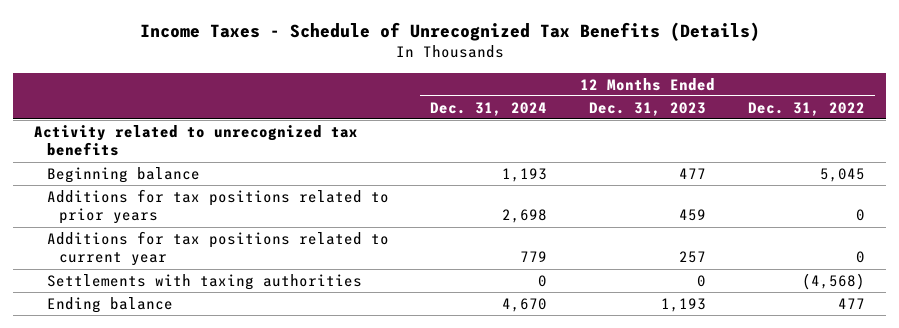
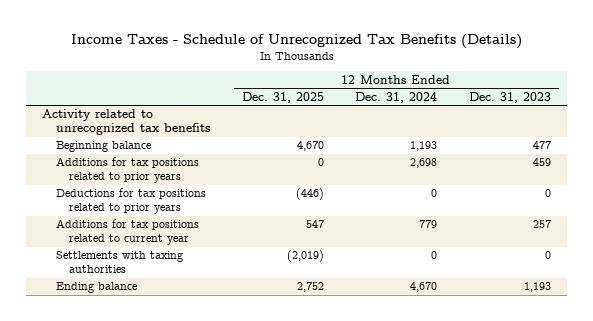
[747,101,865,116] Dec. 31, 2022 -> none
none -> [241,91,324,103] Dec. 31, 2025
none -> [55,188,206,215] Deductions for tax positions related to prior years

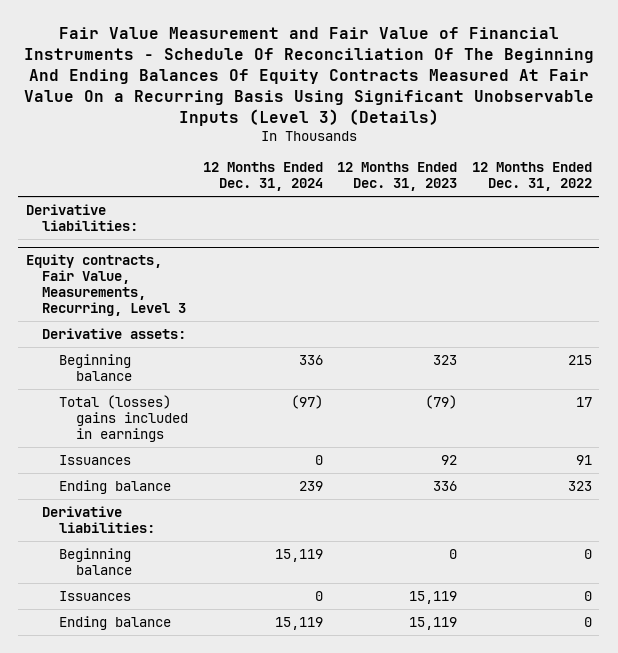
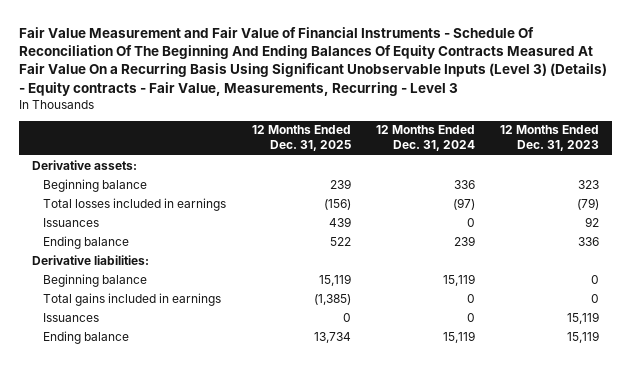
[23,27,594,126] Fair Value Measurement and Fair Value of Financial Instruments - Schedule Of Reconciliation Of The Beginning And Ending Balances Of Equity Contracts Measured At Fair Value On a Recurring Basis Using Significant Unobservable Inputs (Level 3) (Details) -> [19,26,608,96] Fair Value Measurement and Fair Value of Financial Instruments - Schedule Of Reconciliation Of The Beginning And Ending Balances Of Equity Contracts Measured At Fair Value On a Recurring Basis Using Significant Unobservable Inputs (Level 3) (Details) - Equity contracts - Fair Value, Measurements, Recurring - Level 3
[472,162,593,192] 12 Months Ended Dec. 31, 2022 -> none
none -> [251,125,351,152] 12 Months Ended Dec. 31, 2025
[25,203,139,232] Derivative liabilities: -> none
[25,253,187,317] Equity contracts, Fair Value, Measurements, Recurring, Level 3 -> none
[59,394,189,443] Total (losses) gains included in earnings -> [43,197,227,211] Total losses included in earnings
none -> [43,292,222,306] Total gains included in earnings

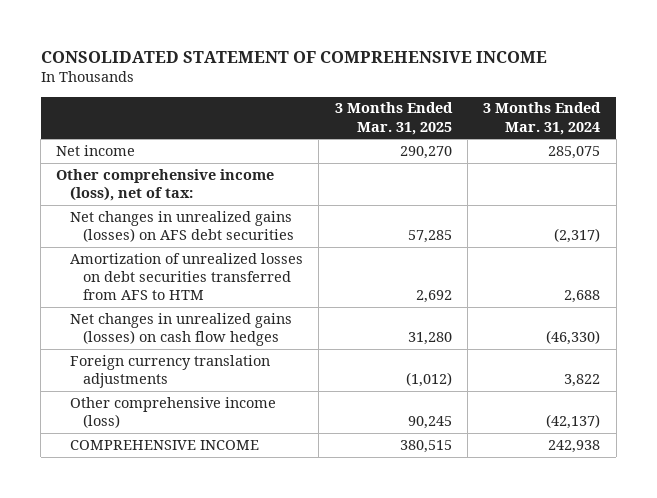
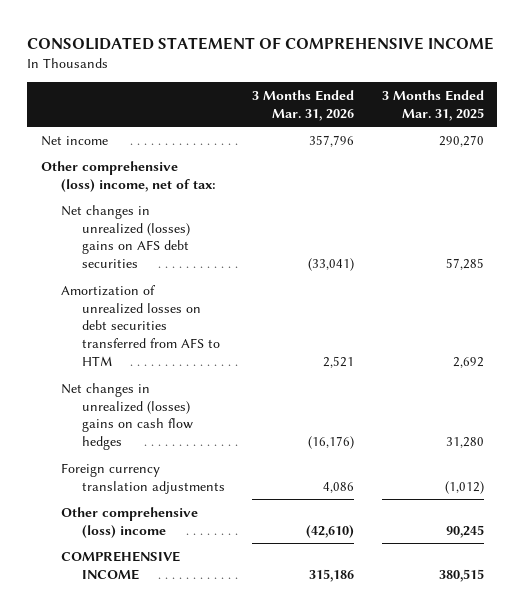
[483,102,602,135] 3 Months Ended Mar. 31, 2024 -> none
none -> [252,89,355,121] 3 Months Ended Mar. 31, 2026
[56,168,275,202] Other comprehensive income (loss), net of tax: -> [40,160,217,192] Other comprehensive (loss) income, net of tax:
[69,210,295,243] Net changes in unrealized gains (losses) on AFS debt securities -> [61,204,190,269] Net changes in unrealized (losses) gains on AFS debt securities
[69,312,292,347] Net changes in unrealized gains (losses) on cash flow hedges -> [61,382,193,451] Net changes in unrealized (losses) gains on cash flow hedges
[69,396,276,429] Other comprehensive income (loss) -> [61,506,199,538] Other comprehensive (loss) income

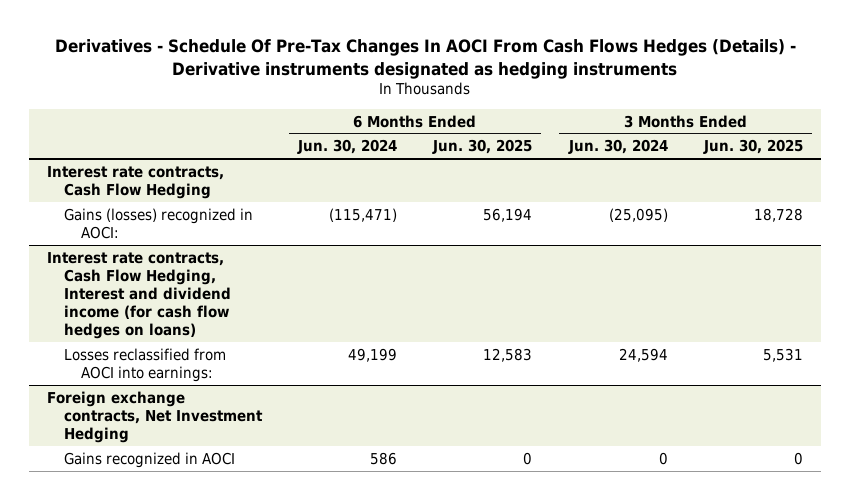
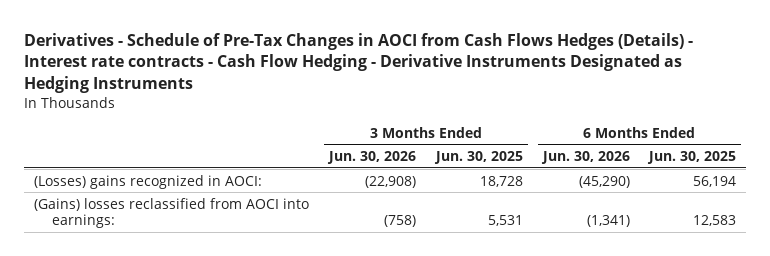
[54,39,796,79] Derivatives - Schedule Of Pre-Tax Changes In AOCI From Cash Flows Hedges (Details) - Derivative instruments designated as hedging instruments -> [24,32,694,93] Derivatives - Schedule of Pre-Tax Changes in AOCI from Cash Flows Hedges (Details) - Interest rate contracts - Cash Flow Hedging - Derivative Instruments Designated as Hedging Instruments
[297,139,398,155] Jun. 30, 2024 -> none
[567,139,668,155] Jun. 30, 2024 -> none
none -> [326,151,416,165] Jun. 30, 2026
none -> [540,151,630,165] Jun. 30, 2026
[47,165,225,199] Interest rate contracts, Cash Flow Hedging -> none
[47,251,232,339] Interest rate contracts, Cash Flow Hedging, Interest and dividend income (for cash flow hedges on loans) -> none
[47,390,264,443] Foreign exchange contracts, Net Investment Hedging -> none
[64,451,236,468] Gains recognized in AOCI -> none
[64,207,254,239] Gains (losses) recognized in AOCI: -> [34,174,263,189] (Losses) gains recognized in AOCI:
[64,347,227,382] Losses reclassified from AOCI into earnings: -> [34,197,310,229] (Gains) losses reclassified from AOCI into earnings:

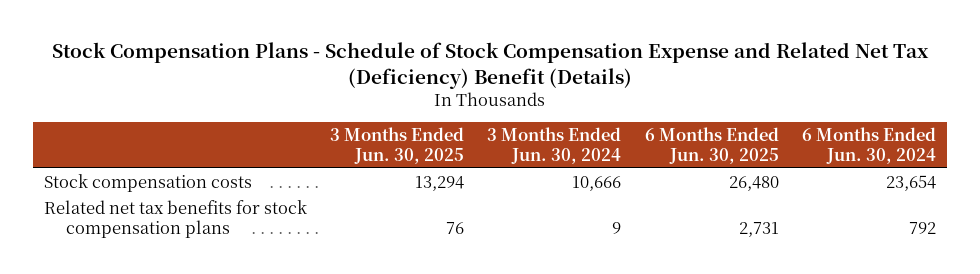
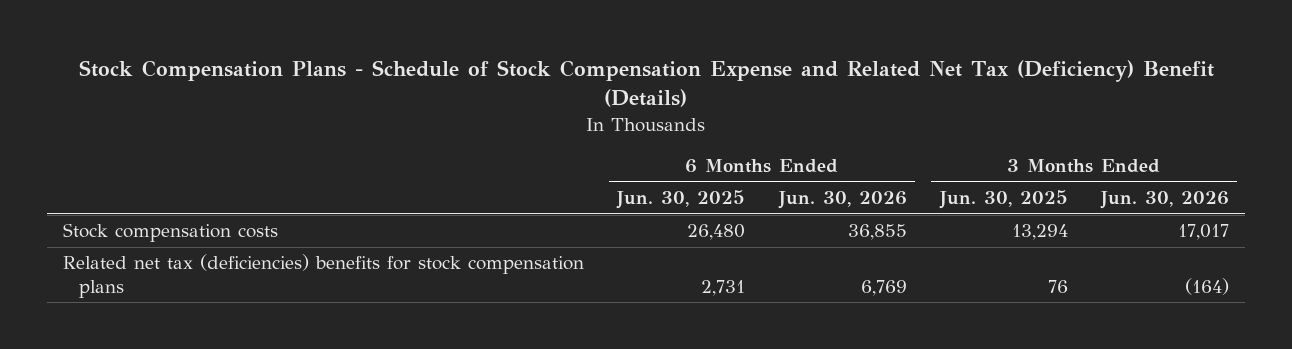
[487,126,622,165] 3 Months Ended Jun. 30, 2024 -> none
[801,126,936,165] 6 Months Ended Jun. 30, 2024 -> none
none -> [777,191,907,210] Jun. 30, 2026
none -> [1099,191,1229,210] Jun. 30, 2026
[44,199,308,239] Related net tax benefits for stock compensation plans -> [63,254,585,298] Related net tax (deficiencies) benefits for stock compensation plans

